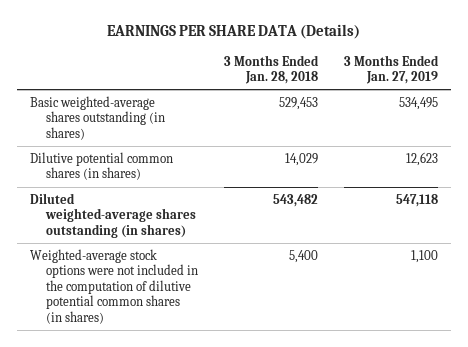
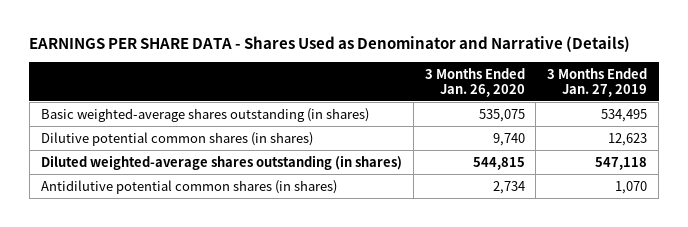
[106,24,360,40] EARNINGS PER SHARE DATA (Details) -> [29,36,631,53] EARNINGS PER SHARE DATA - Shares Used as Denominator and Narrative (Details)
[224,54,320,85] 3 Months Ended Jan. 28, 2018 -> none
none -> [424,67,525,97] 3 Months Ended Jan. 26, 2020
[29,248,198,324] Weighted-average stock options were not included in the computation of dilutive potential common shares (in shares) -> [40,179,337,194] Antidilutive potential common shares (in shares)
[411,249,439,263] 1,100 -> [615,180,648,194] 1,070

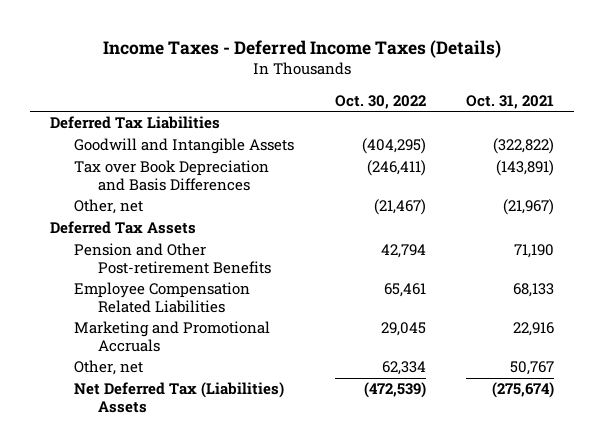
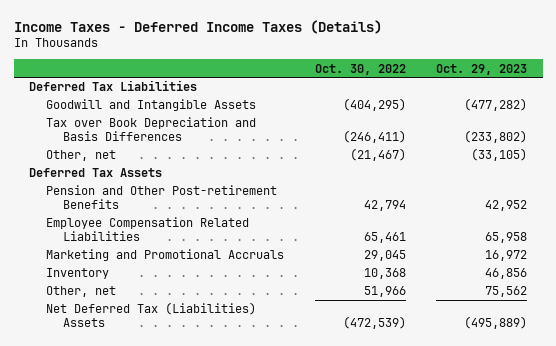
[465,94,554,109] Oct. 31, 2021 -> none
none -> [436,63,528,75] Oct. 29, 2023
none -> [46,268,110,280] Inventory
[381,361,426,376] 62,334 -> [363,286,406,298] 51,966

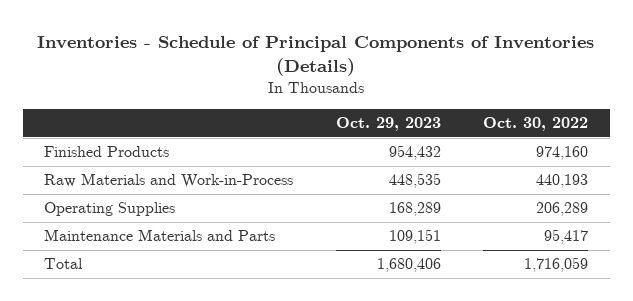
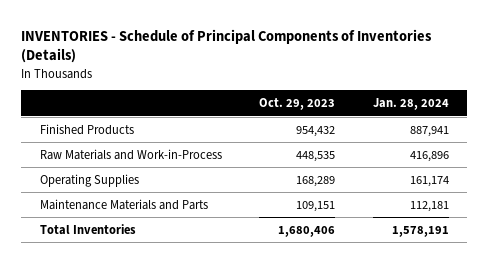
[37,35,595,76] Inventories - Schedule of Principal Components of Inventories (Details) -> [20,28,432,64] INVENTORIES - Schedule of Principal Components of Inventories (Details)
[483,117,589,132] Oct. 30, 2022 -> none
none -> [372,98,449,111] Jan. 28, 2024
[44,258,84,270] Total -> [39,223,136,235] Total Inventories

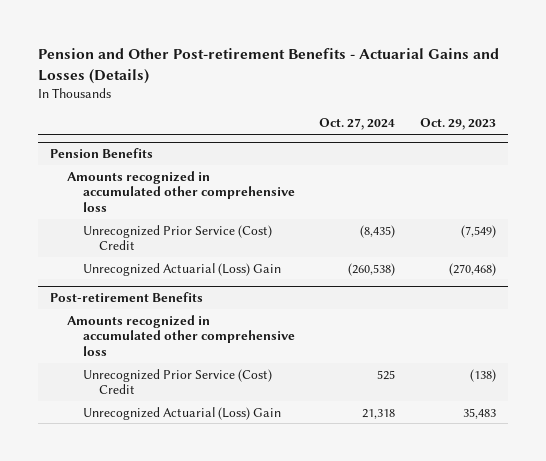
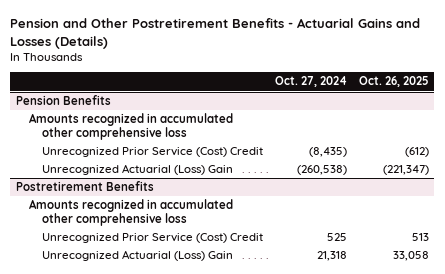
[38,48,500,85] Pension and Other Post-retirement Benefits - Actuarial Gains and Losses (Details) -> [10,17,421,49] Pension and Other Postretirement Benefits - Actuarial Gains and Losses (Details)
[419,118,496,131] Oct. 29, 2023 -> none
none -> [358,76,429,88] Oct. 26, 2025
[50,292,204,303] Post-retirement Benefits -> [16,181,155,192] Postretirement Benefits

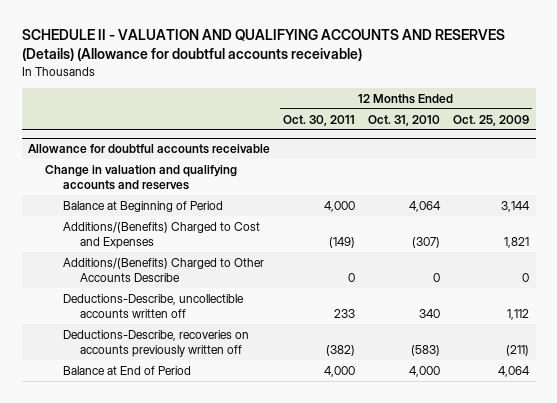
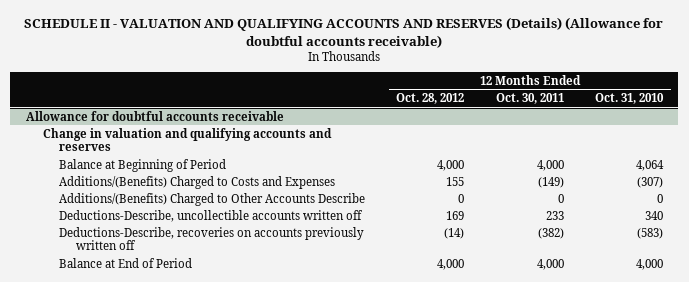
[453,114,530,126] Oct. 25, 2009 -> none
none -> [396,93,465,105] Oct. 28, 2012
[62,221,260,249] Additions/(Benefits) Charged to Cost and Expenses -> [59,175,336,189] Additions/(Benefits) Charged to Costs and Expenses

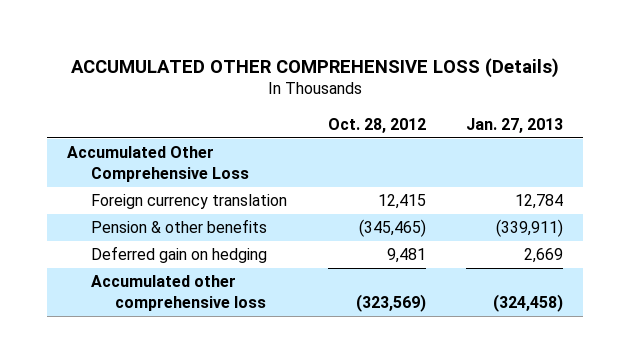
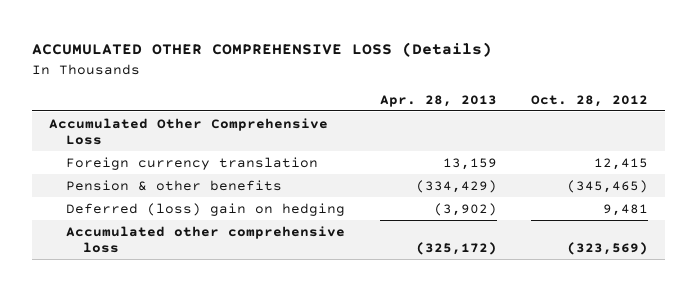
[465,117,563,133] Jan. 27, 2013 -> none
none -> [379,94,497,107] Apr. 28, 2013
[91,246,268,264] Deferred gain on hedging -> [66,202,346,216] Deferred (loss) gain on hedging

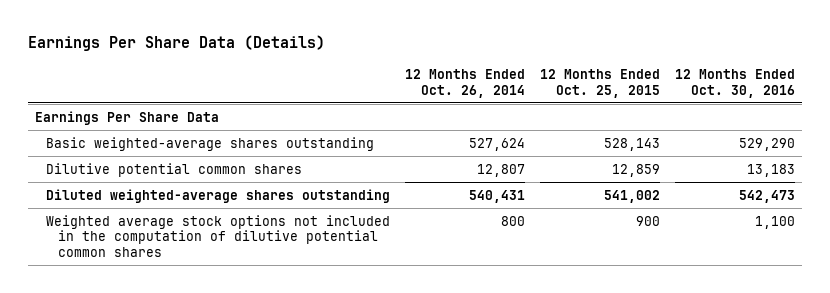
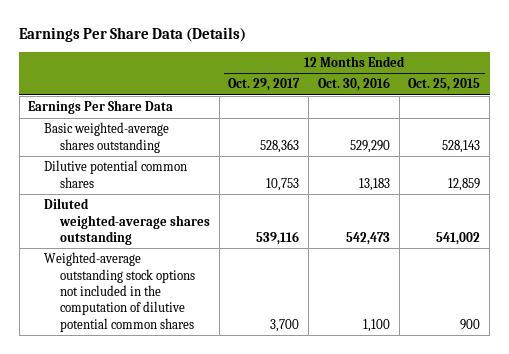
[405,68,526,98] 12 Months Ended Oct. 26, 2014 -> none
none -> [228,78,301,92] Oct. 29, 2017
[46,214,391,258] Weighted average stock options not included in the computation of dilutive potential common shares -> [44,252,196,332] Weighted-average outstanding stock options not included in the computation of dilutive potential common shares

